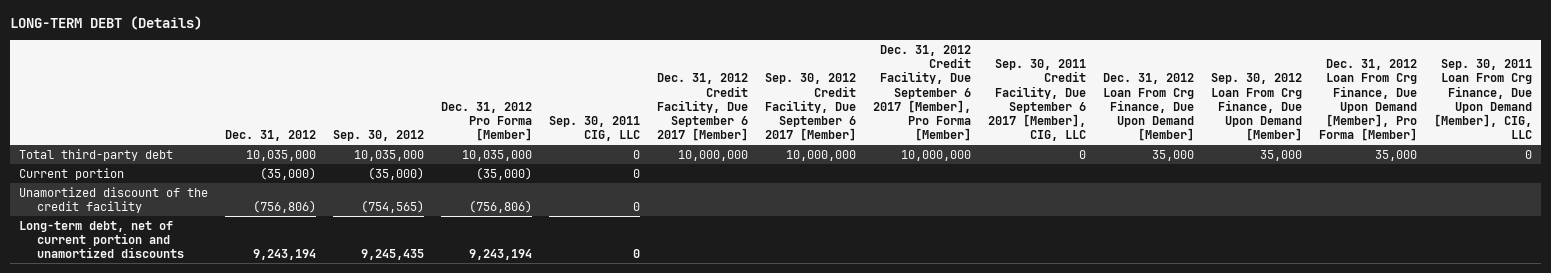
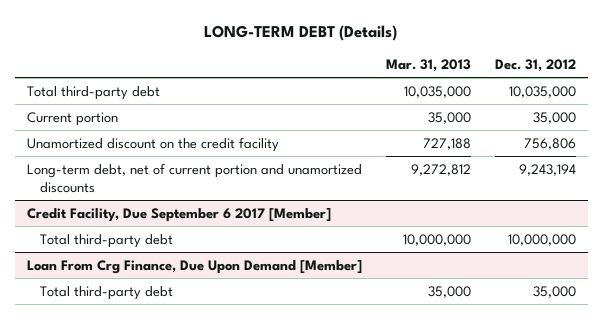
[332,130,424,142] Sep. 30, 2012 -> none
[440,101,532,142] Dec. 31, 2012 Pro Forma [Member] -> none
[548,116,640,142] Sep. 30, 2011 CIG, LLC -> none
[656,73,748,142] Dec. 31, 2012 Credit Facility, Due September 6 2017 [Member] -> none
[764,73,856,142] Sep. 30, 2012 Credit Facility, Due September 6 2017 [Member] -> none
[872,44,971,142] Dec. 31, 2012 Credit Facility, Due September 6 2017 [Member], Pro Forma [Member] -> none
[988,59,1087,142] Sep. 30, 2011 Credit Facility, Due September 6 2017 [Member], CIG, LLC -> none
[1103,73,1195,142] Dec. 31, 2012 Loan From Crg Finance, Due Upon Demand [Member] -> none
[1211,73,1303,142] Sep. 30, 2012 Loan From Crg Finance, Due Upon Demand [Member] -> none
[1319,59,1418,142] Dec. 31, 2012 Loan From Crg Finance, Due Upon Demand [Member], Pro Forma [Member] -> none
[1434,59,1533,140] Sep. 30, 2011 Loan From Crg Finance, Due Upon Demand [Member], CIG, LLC -> none
none -> [385,59,471,73] Mar. 31, 2013
[259,166,316,180] (35,000) -> [533,111,577,124] 35,000
[18,186,208,213] Unamortized discount of the credit facility -> [26,136,279,152] Unamortized discount on the credit facility
[252,199,316,213] (756,806) -> [524,137,577,150] 756,806
none -> [26,207,331,222] Credit Facility, Due September 6 2017 [Member]
none -> [39,233,173,248] Total third-party debt
none -> [26,259,362,274] Loan From Crg Finance, Due Upon Demand [Member]
none -> [39,285,173,300] Total third-party debt

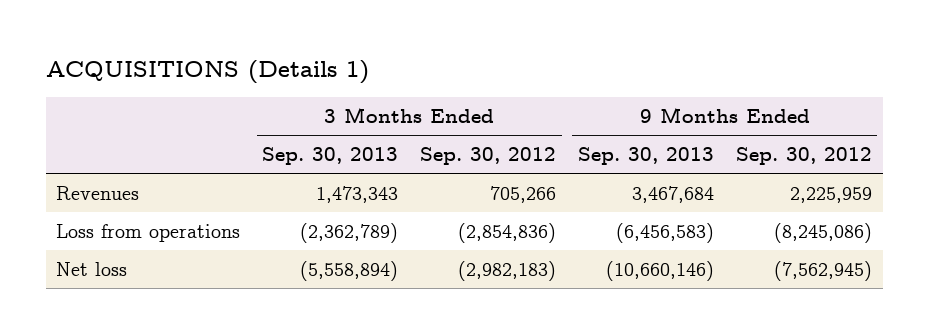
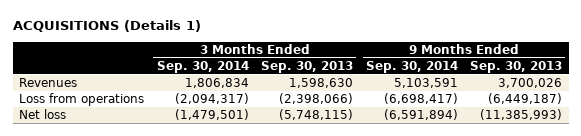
[420,147,557,166] Sep. 30, 2012 -> none
[735,147,872,166] Sep. 30, 2012 -> none
none -> [156,60,249,73] Sep. 30, 2014
none -> [365,60,458,73] Sep. 30, 2014
[316,186,399,204] 1,473,343 -> [289,78,354,89] 1,598,630
[631,186,714,204] 3,467,684 -> [498,78,563,89] 3,700,026
[300,223,399,244] (2,362,789) -> [279,93,354,105] (2,398,066)
[615,223,714,244] (6,456,583) -> [488,93,563,105] (6,449,187)
[300,261,399,282] (5,558,894) -> [279,109,354,121] (5,748,115)
[605,261,714,282] (10,660,146) -> [480,109,563,121] (11,385,993)

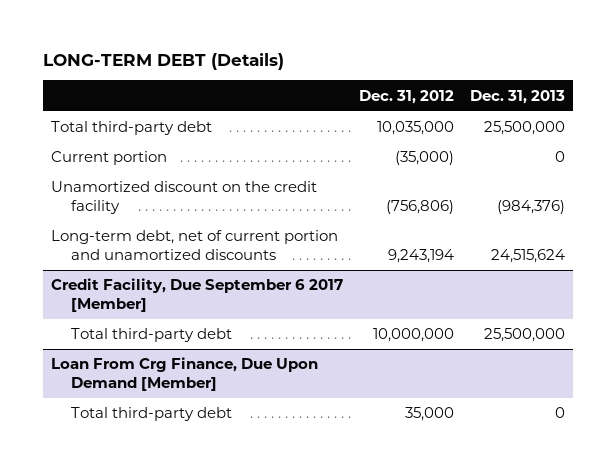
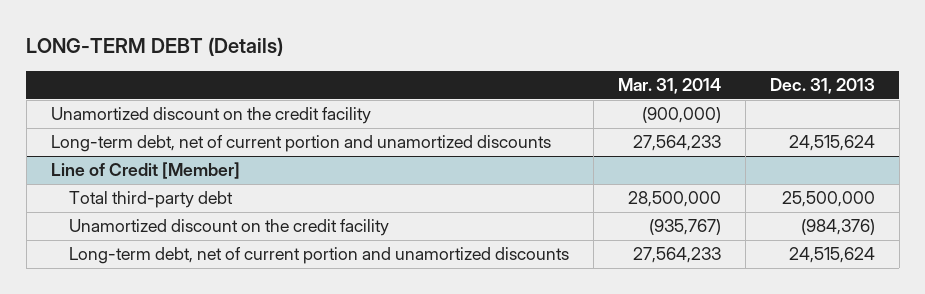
[358,89,454,104] Dec. 31, 2012 -> none
none -> [617,78,721,95] Mar. 31, 2014
none -> [50,107,371,125] Unamortized discount on the credit facility
none -> [50,135,551,153] Long-term debt, net of current portion and unamortized discounts
none -> [50,162,240,180] Line of Credit [Member]
[50,151,167,166] Current portion -> none
[50,278,343,313] Credit Facility, Due September 6 2017 [Member] -> none
[71,328,233,343] Total third-party debt -> none
[50,357,318,392] Loan From Crg Finance, Due Upon Demand [Member] -> none
[71,407,233,422] Total third-party debt -> none

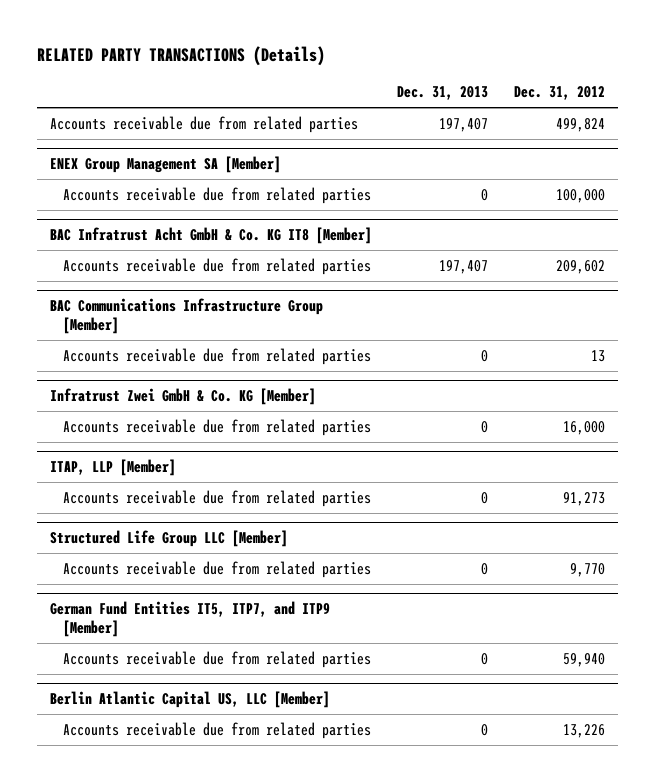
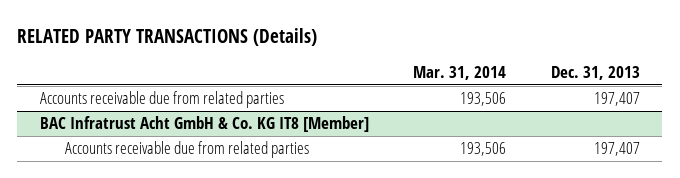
[514,86,606,101] Dec. 31, 2012 -> none
none -> [413,65,507,80] Mar. 31, 2014
[49,156,281,174] ENEX Group Management SA [Member] -> none
[63,186,372,204] Accounts receivable due from related parties -> none
[49,298,323,334] BAC Communications Infrastructure Group [Member] -> none
[63,347,372,365] Accounts receivable due from related parties -> none
[49,388,316,406] Infratrust Zwei GmbH & Co. KG [Member] -> none
[63,418,372,436] Accounts receivable due from related parties -> none
[49,459,176,477] ITAP, LLP [Member] -> none
[63,489,372,507] Accounts receivable due from related parties -> none
[49,530,288,548] Structured Life Group LLC [Member] -> none
[63,560,372,578] Accounts receivable due from related parties -> none
[49,601,330,637] German Fund Entities IT5, ITP7, and ITP9 [Member] -> none
[63,650,372,668] Accounts receivable due from related parties -> none
[49,691,330,709] Berlin Atlantic Capital US, LLC [Member] -> none
[63,721,372,739] Accounts receivable due from related parties -> none

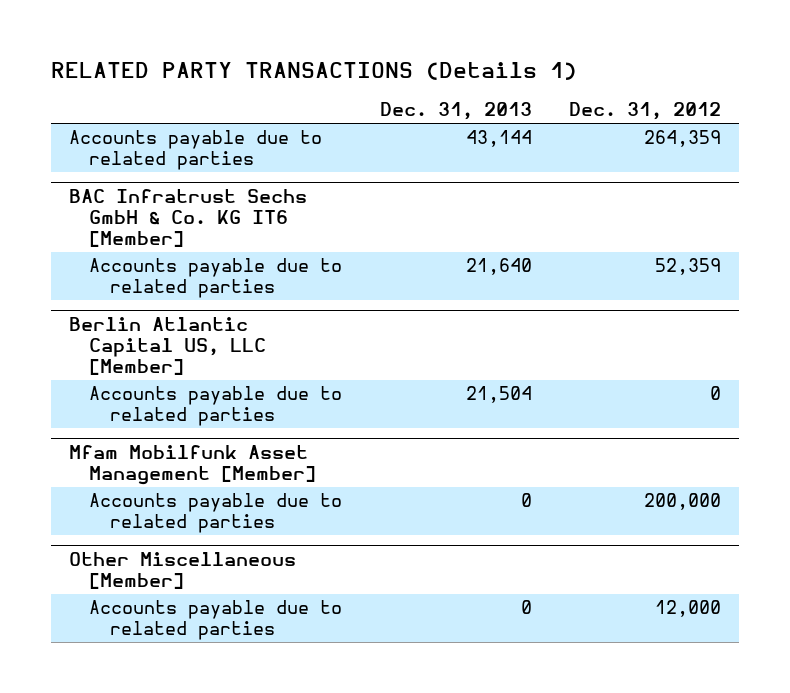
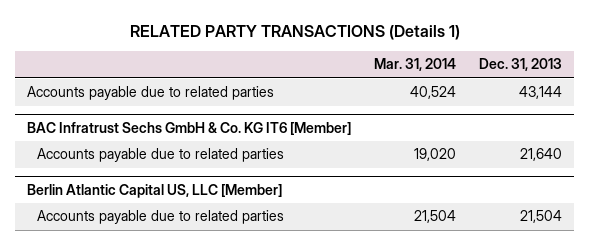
[568,102,721,121] Dec. 31, 2012 -> none
none -> [374,58,457,72] Mar. 31, 2014
[69,444,317,485] Mfam Mobilfunk Asset Management [Member] -> none
[89,493,343,534] Accounts payable due to related parties -> none
[69,551,297,589] Other Miscellaneous [Member] -> none
[89,600,343,641] Accounts payable due to related parties -> none

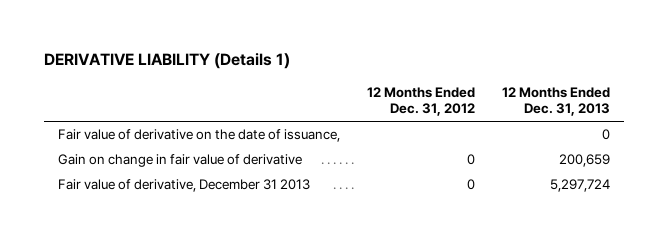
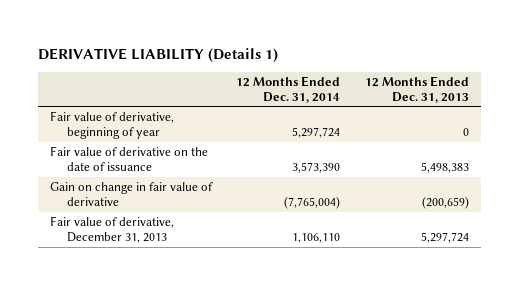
[367,86,476,117] 12 Months Ended Dec. 31, 2012 -> none
none -> [236,75,341,104] 12 Months Ended Dec. 31, 2014
[57,129,340,143] Fair value of derivative on the date of issuance, -> [50,110,175,140] Fair value of derivative, beginning of year
none -> [50,145,209,172] Fair value of derivative on the date of issuance
[559,154,611,168] 200,659 -> [421,196,469,210] (200,659)
[57,179,310,193] Fair value of derivative, December 31 2013 -> [50,215,175,244] Fair value of derivative, December 31, 2013

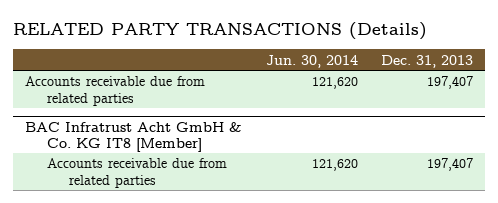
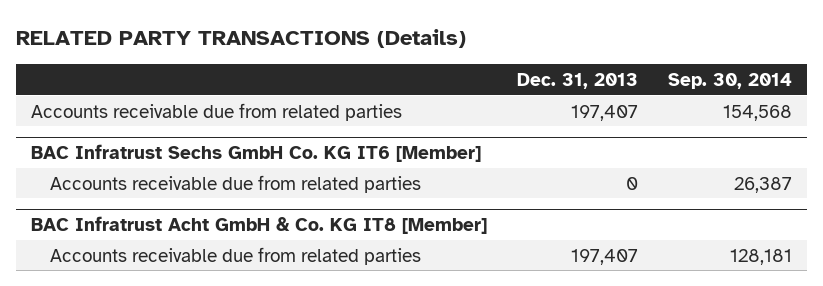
[265,54,358,68] Jun. 30, 2014 -> none
none -> [667,72,792,89] Sep. 30, 2014
none -> [30,144,481,163] BAC Infratrust Sechs GmbH Co. KG IT6 [Member]
none -> [49,174,421,193] Accounts receivable due from related parties

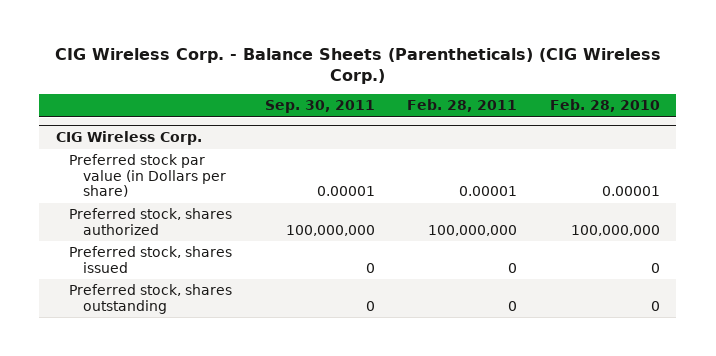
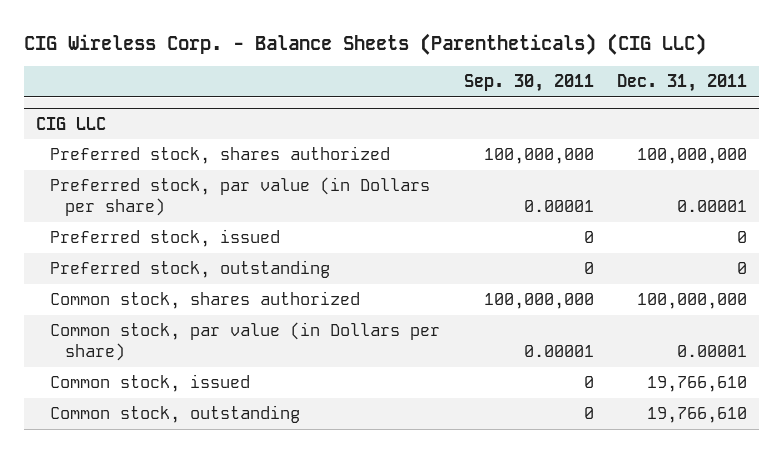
[54,47,661,84] CIG Wireless Corp. - Balance Sheets (Parentheticals) (CIG Wireless Corp.) -> [23,32,706,55] CIG Wireless Corp. - Balance Sheets (Parentheticals) (CIG LLC)
[407,99,518,113] Feb. 28, 2011 -> none
[550,99,661,113] Feb. 28, 2010 -> none
none -> [617,74,748,93] Dec. 31, 2011
[55,131,202,146] CIG Wireless Corp. -> none
[69,154,227,198] Preferred stock par value (in Dollars per share) -> none
none -> [35,116,106,130] CIG LLC
none -> [50,177,431,217] Preferred stock, par value (in Dollars per share)
[69,246,233,273] Preferred stock, shares issued -> [50,229,281,248] Preferred stock, issued
[69,284,233,314] Preferred stock, shares outstanding -> [50,260,331,279] Preferred stock, outstanding
none -> [50,291,361,310] Common stock, shares authorized
none -> [50,322,441,362] Common stock, par value (in Dollars per share)
none -> [50,374,251,393] Common stock, issued
none -> [50,405,301,424] Common stock, outstanding

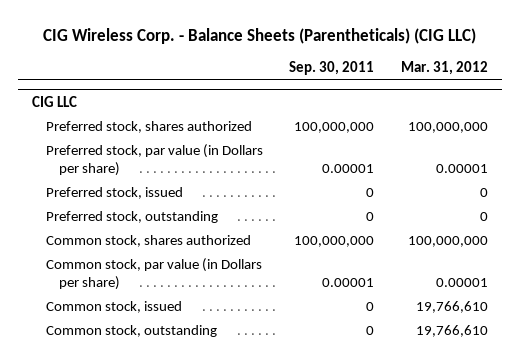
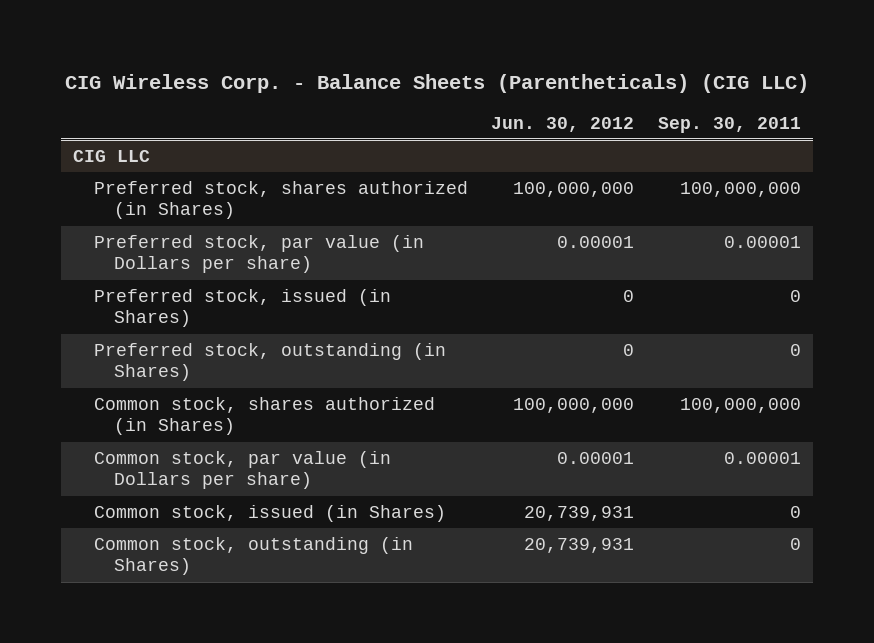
[401,61,489,76] Mar. 31, 2012 -> none
none -> [491,116,635,132] Jun. 30, 2012
[45,120,252,133] Preferred stock, shares authorized -> [93,180,468,220] Preferred stock, shares authorized (in Shares)
[45,186,183,199] Preferred stock, issued -> [93,288,391,328] Preferred stock, issued (in Shares)
[45,210,218,223] Preferred stock, outstanding -> [93,342,446,382] Preferred stock, outstanding (in Shares)
[45,234,251,247] Common stock, shares authorized -> [93,396,435,436] Common stock, shares authorized (in Shares)
[45,300,182,313] Common stock, issued -> [93,504,446,522] Common stock, issued (in Shares)
[45,324,217,337] Common stock, outstanding -> [93,536,413,576] Common stock, outstanding (in Shares)

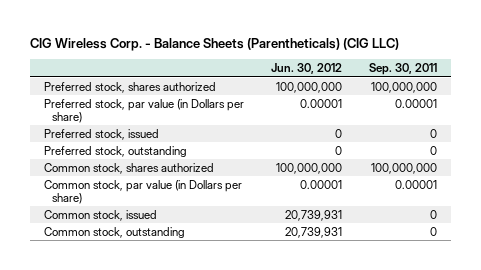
[73,149,151,162] CIG LLC -> none
[93,180,468,220] Preferred stock, shares authorized (in Shares) -> [43,81,216,93] Preferred stock, shares authorized
[93,288,391,328] Preferred stock, issued (in Shares) -> [43,128,159,140] Preferred stock, issued
[93,342,446,382] Preferred stock, outstanding (in Shares) -> [43,145,187,157] Preferred stock, outstanding
[93,396,435,436] Common stock, shares authorized (in Shares) -> [43,162,214,174] Common stock, shares authorized
[93,504,446,522] Common stock, issued (in Shares) -> [43,209,157,221] Common stock, issued
[93,536,413,576] Common stock, outstanding (in Shares) -> [43,226,185,238] Common stock, outstanding

